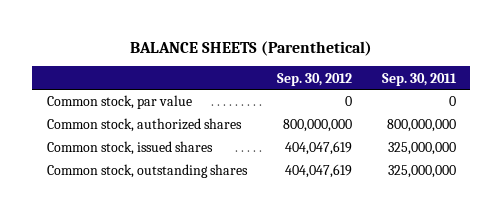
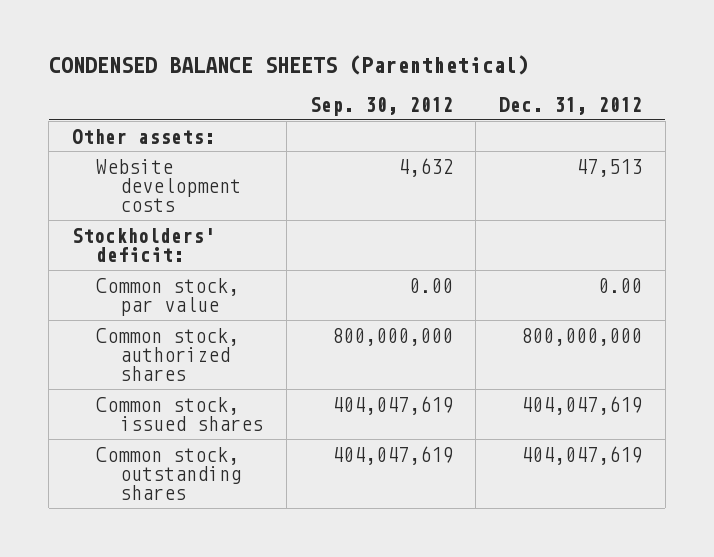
[130,40,373,56] BALANCE SHEETS (Parenthetical) -> [48,55,529,76] CONDENSED BALANCE SHEETS (Parenthetical)
[381,72,457,86] Sep. 30, 2011 -> none
none -> [498,96,642,115] Dec. 31, 2012
none -> [72,128,216,144] Other assets:
none -> [96,158,242,213] Website development costs
none -> [72,227,216,262] Stockholders' deficit:
[344,96,352,107] 0 -> [408,277,453,293] 0.00

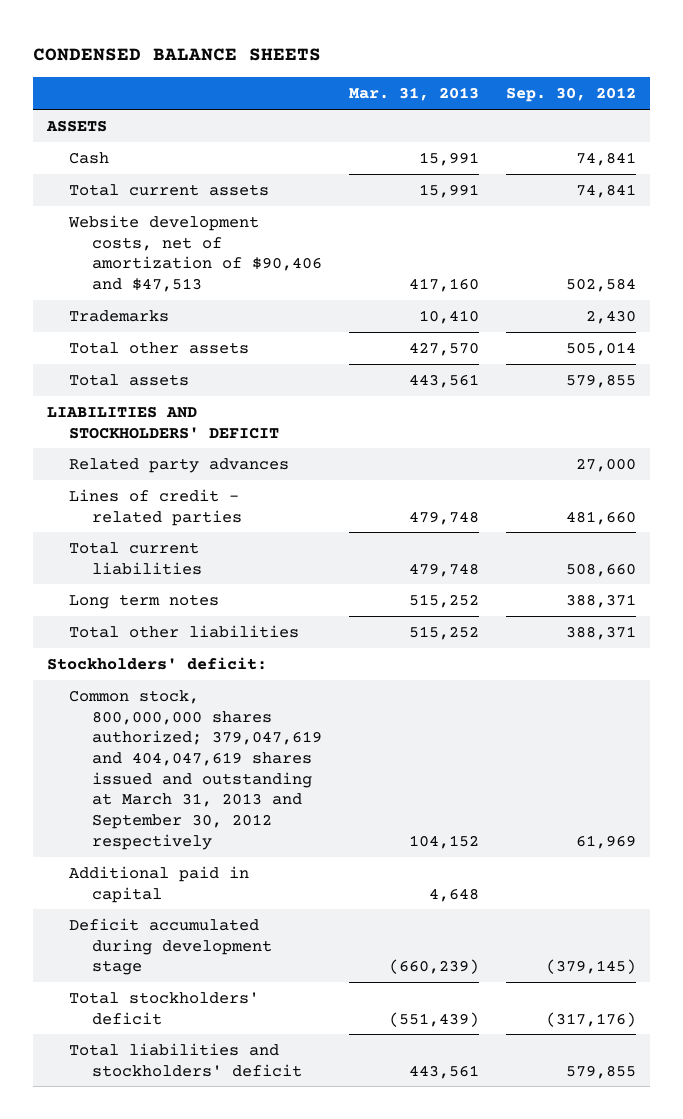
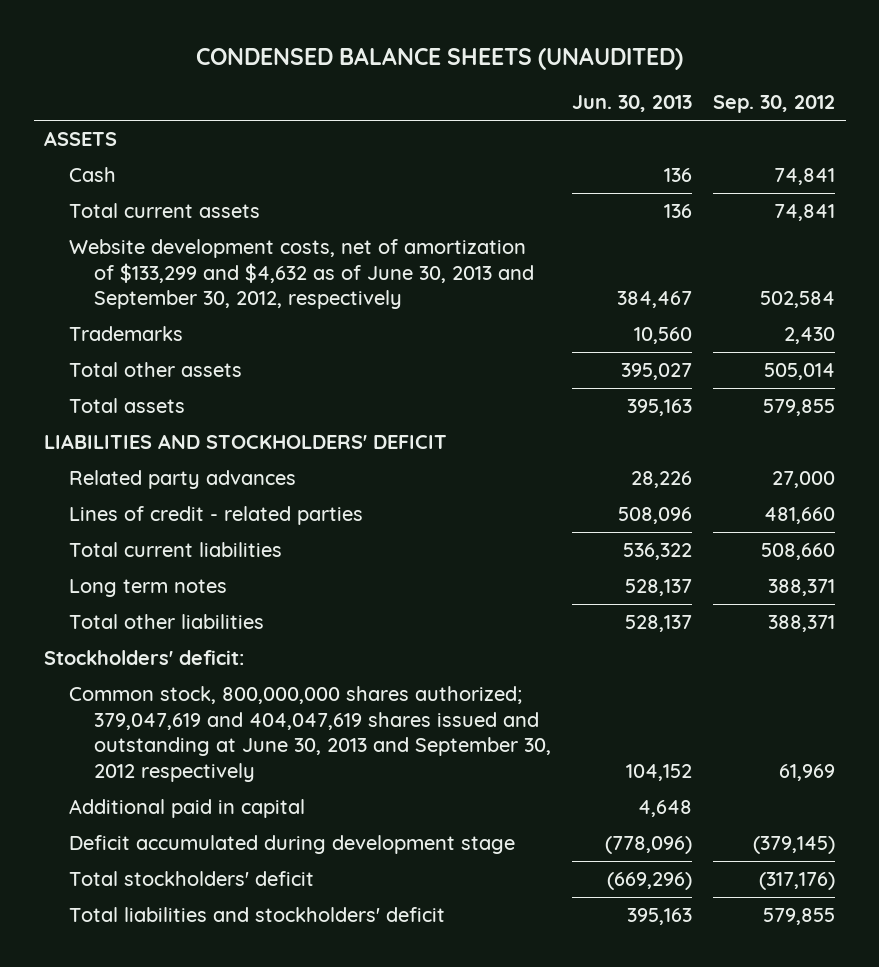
[33,48,322,62] CONDENSED BALANCE SHEETS -> [195,46,683,70] CONDENSED BALANCE SHEETS (UNAUDITED)
[348,87,479,102] Mar. 31, 2013 -> none
none -> [571,95,692,113] Jun. 30, 2013
[68,214,322,292] Website development costs, net of amortization of $90,406 and $47,513 -> [68,238,534,310] Website development costs, net of amortization of $133,299 and $4,632 as of June 30, 2013 and September 30, 2012, respectively
[69,689,322,850] Common stock, 800,000,000 shares authorized; 379,047,619 and 404,047,619 shares issued and outstanding at March 31, 2013 and September 30, 2012 respectively -> [68,685,551,782] Common stock, 800,000,000 shares authorized; 379,047,619 and 404,047,619 shares issued and outstanding at June 30, 2013 and September 30, 2012 respectively

